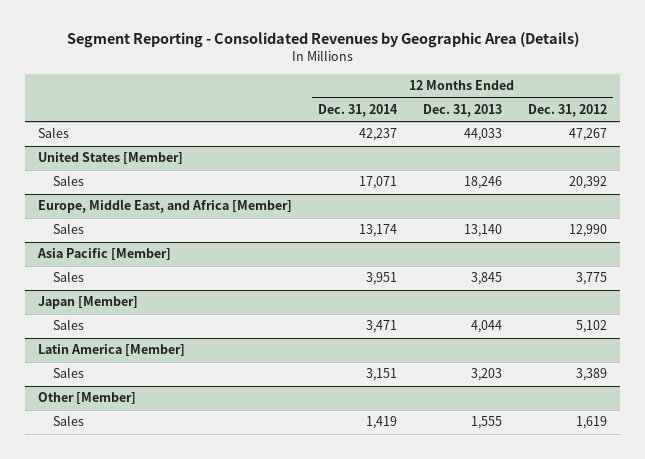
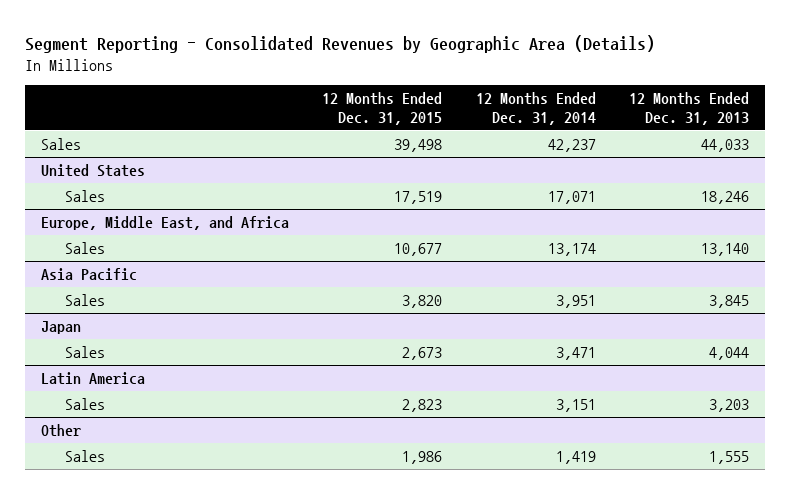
[527,104,607,118] Dec. 31, 2012 -> none
none -> [322,92,443,125] 12 Months Ended Dec. 31, 2015
[38,152,184,165] United States [Member] -> [41,164,146,178] United States
[38,199,293,214] Europe, Middle East, and Africa [Member] -> [41,216,290,231] Europe, Middle East, and Africa
[37,248,172,261] Asia Pacific [Member] -> [41,268,138,282] Asia Pacific
[38,296,139,310] Japan [Member] -> [41,321,82,335] Japan
[38,344,186,357] Latin America [Member] -> [41,372,146,386] Latin America
[38,392,137,405] Other [Member] -> [41,424,82,438] Other

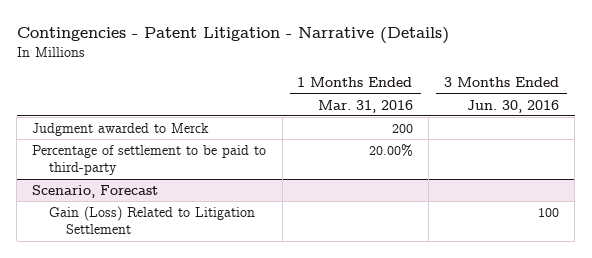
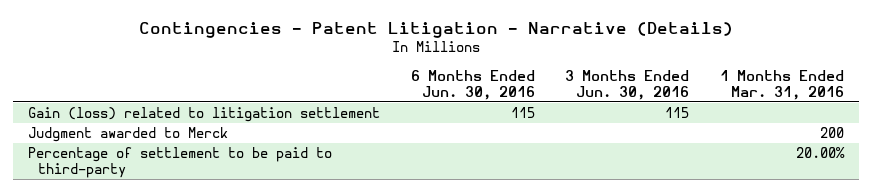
none -> [410,70,535,101] 6 Months Ended Jun. 30, 2016
none -> [28,107,381,123] Gain (loss) related to litigation settlement
[32,184,159,198] Scenario, Forecast -> none
[49,205,256,235] Gain (Loss) Related to Litigation Settlement -> none

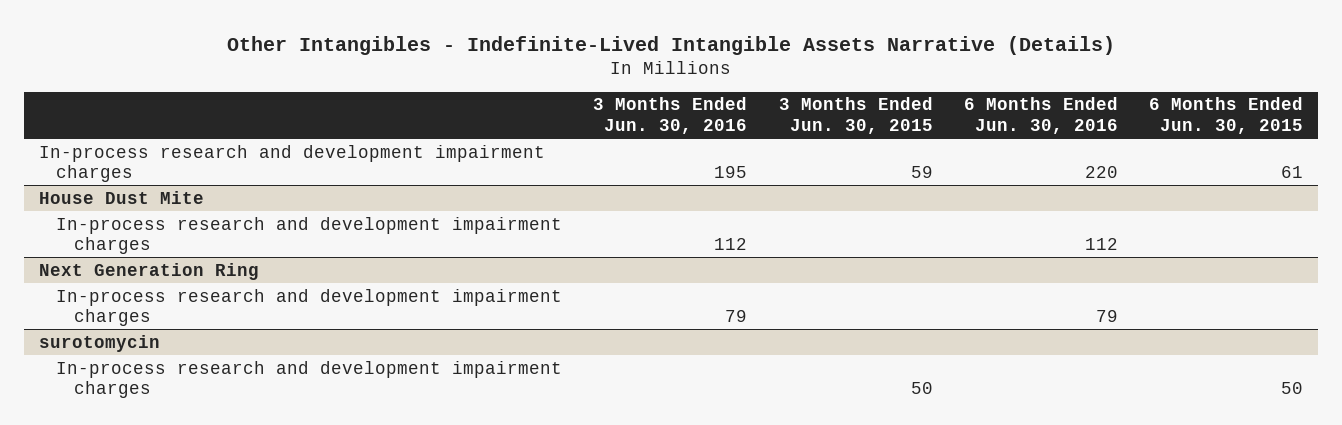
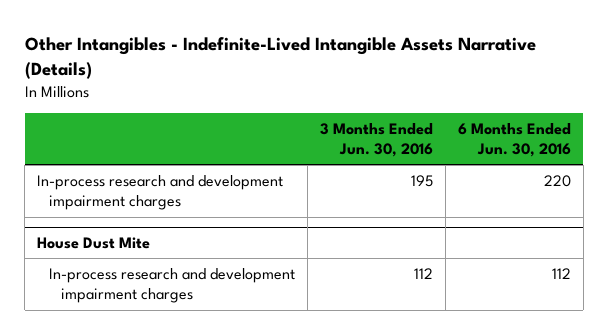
[778,97,933,134] 3 Months Ended Jun. 30, 2015 -> none
[1148,97,1303,134] 6 Months Ended Jun. 30, 2015 -> none
[39,262,260,280] Next Generation Ring -> none
[56,288,563,327] In-process research and development impairment charges -> none
[39,334,161,352] surotomycin -> none
[56,360,563,399] In-process research and development impairment charges -> none

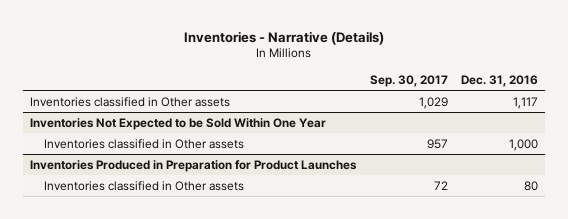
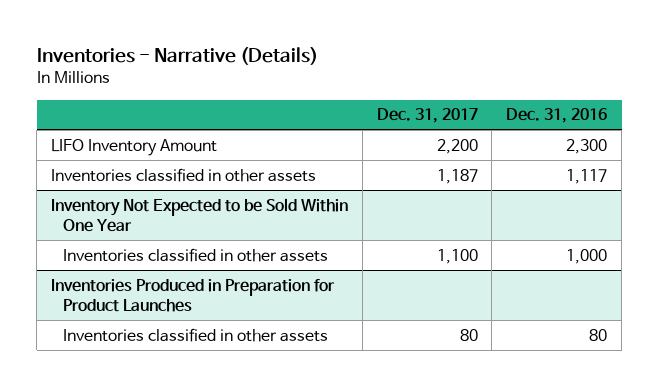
[369,74,448,87] Sep. 30, 2017 -> none
none -> [376,108,478,124] Dec. 31, 2017
none -> [50,138,217,156] LIFO Inventory Amount
[30,96,231,107] Inventories classified in Other assets -> [50,167,316,182] Inventories classified in other assets
[30,117,327,130] Inventories Not Expected to be Sold Within One Year -> [50,197,348,233] Inventory Not Expected to be Sold Within One Year
[43,138,244,149] Inventories classified in Other assets -> [62,247,328,262] Inventories classified in other assets
[43,180,244,191] Inventories classified in Other assets -> [62,327,328,342] Inventories classified in other assets

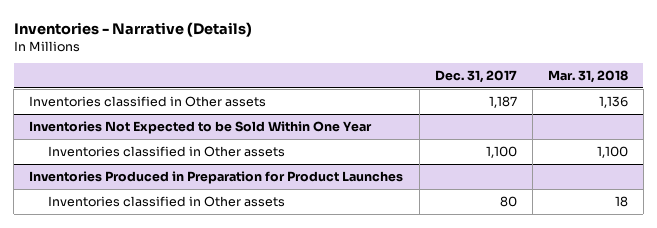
[506,108,608,124] Dec. 31, 2016 -> none
none -> [547,70,628,84] Mar. 31, 2018
[50,138,217,156] LIFO Inventory Amount -> none
[50,167,316,182] Inventories classified in other assets -> [29,95,267,107] Inventories classified in Other assets
[50,197,348,233] Inventory Not Expected to be Sold Within One Year -> [29,120,373,134] Inventories Not Expected to be Sold Within One Year
[62,247,328,262] Inventories classified in other assets -> [48,145,286,157] Inventories classified in Other assets
[62,327,328,342] Inventories classified in other assets -> [48,195,286,207] Inventories classified in Other assets

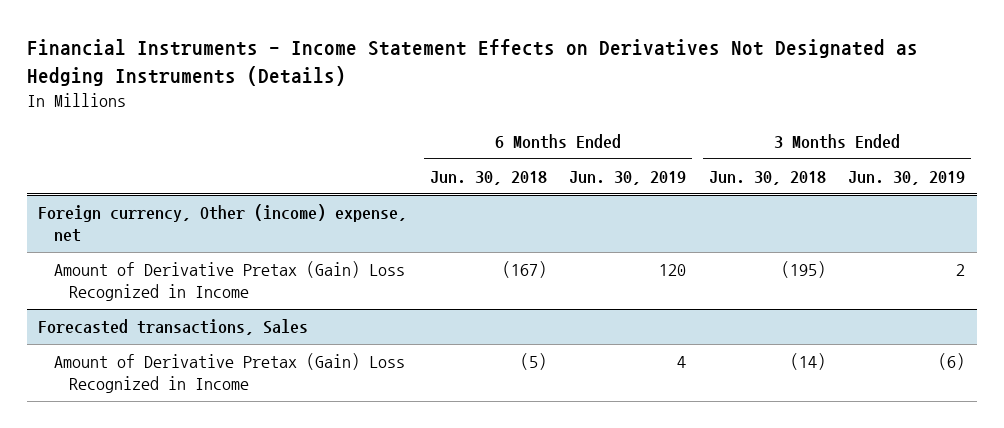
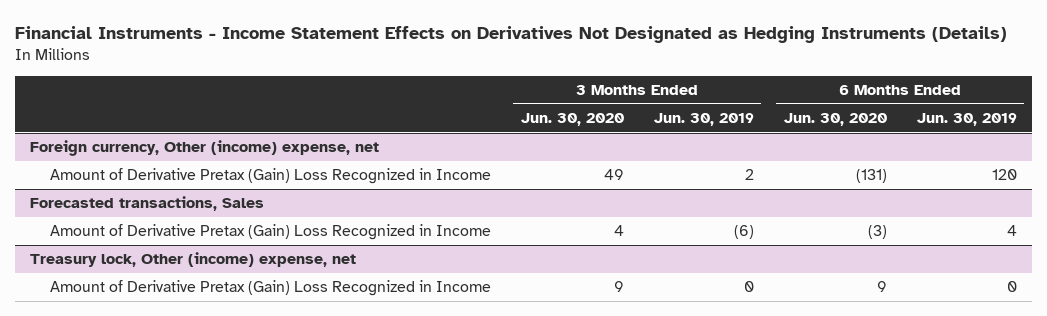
[429,170,547,185] Jun. 30, 2018 -> none
[708,170,826,185] Jun. 30, 2018 -> none
none -> [520,112,624,126] Jun. 30, 2020
none -> [783,112,887,126] Jun. 30, 2020
none -> [30,252,357,268] Treasury lock, Other (income) expense, net
none -> [49,280,491,297] Amount of Derivative Pretax (Gain) Loss Recognized in Income

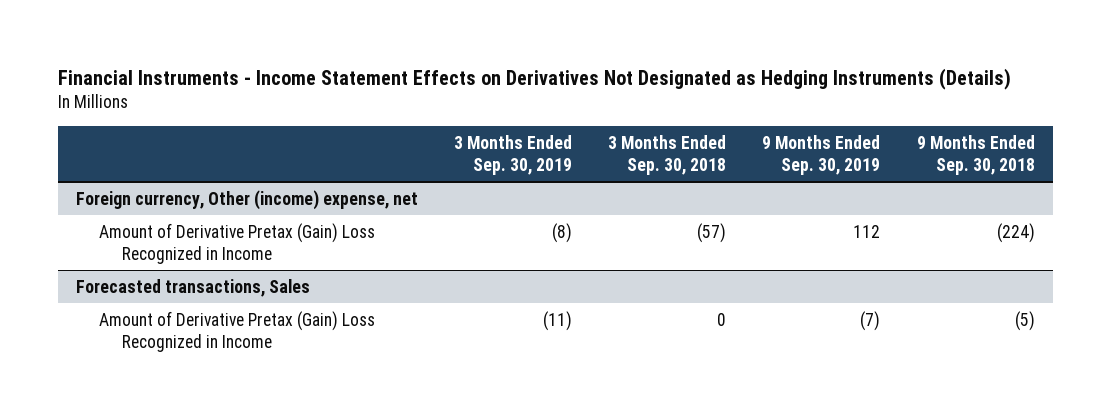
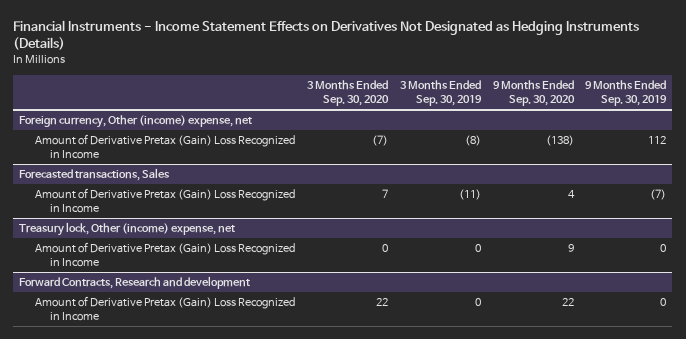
[608,134,727,175] 3 Months Ended Sep. 30, 2018 -> none
[916,134,1035,175] 9 Months Ended Sep. 30, 2018 -> none
none -> [306,79,389,106] 3 Months Ended Sep. 30, 2020
none -> [492,79,575,106] 9 Months Ended Sep. 30, 2020
none -> [19,222,236,237] Treasury lock, Other (income) expense, net
none -> [34,242,295,268] Amount of Derivative Pretax (Gain) Loss Recognized in Income
none -> [19,276,251,290] Forward Contracts, Research and development
none -> [34,296,295,322] Amount of Derivative Pretax (Gain) Loss Recognized in Income

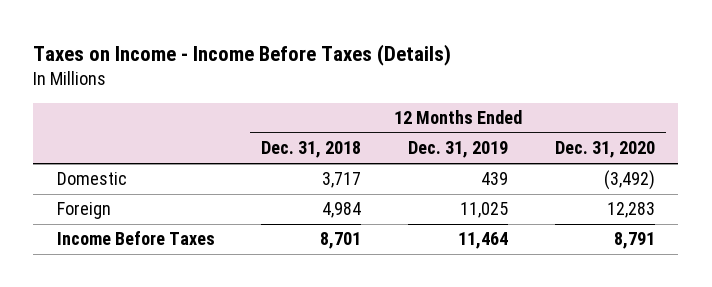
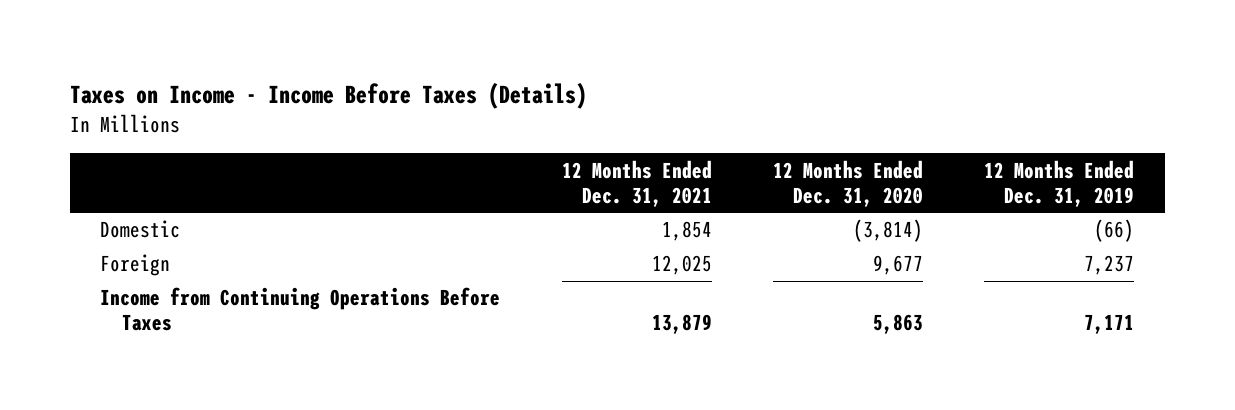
[261,141,362,159] Dec. 31, 2018 -> none
none -> [561,159,712,207] 12 Months Ended Dec. 31, 2021
[481,172,509,186] 439 -> [1094,219,1135,243] (66)
[603,170,655,191] (3,492) -> [853,219,924,243] (3,814)
[460,202,509,219] 11,025 -> [1084,255,1135,276] 7,237
[606,202,655,219] 12,283 -> [873,255,924,276] 9,677
[56,231,215,246] Income Before Taxes -> [100,287,501,332] Income from Continuing Operations Before Taxes
[458,232,509,250] 11,464 -> [1084,314,1135,335] 7,171
[613,232,655,250] 8,791 -> [873,314,924,335] 5,863

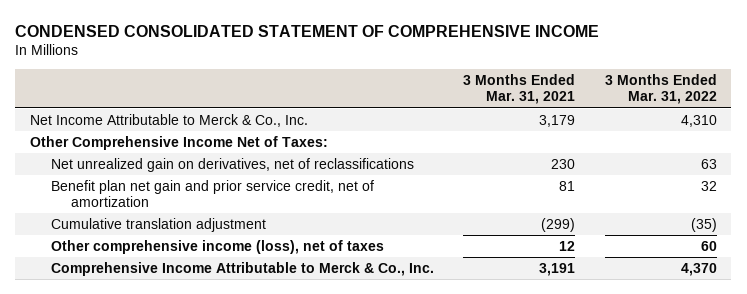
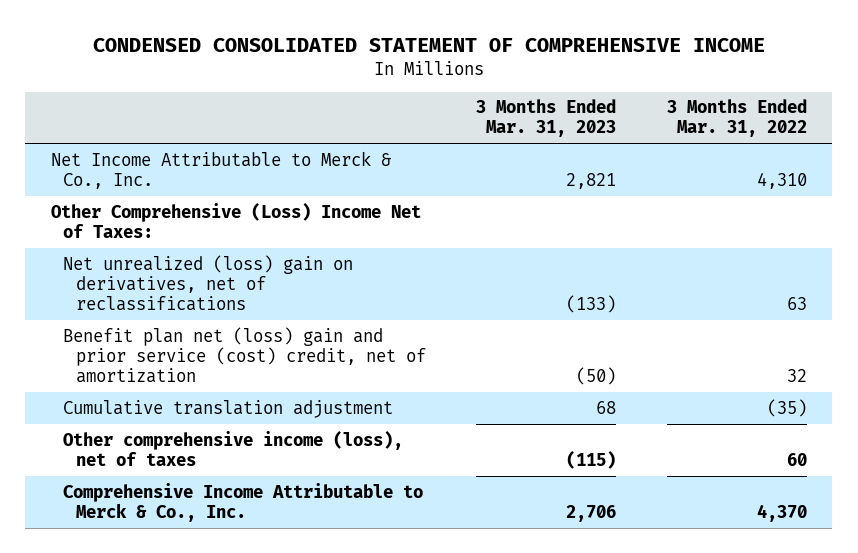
[463,73,576,105] 3 Months Ended Mar. 31, 2021 -> none
none -> [476,99,617,138] 3 Months Ended Mar. 31, 2023
[30,135,329,150] Other Comprehensive Income Net of Taxes: -> [50,202,421,238] Other Comprehensive (Loss) Income Net of Taxes:
[50,157,414,172] Net unrealized gain on derivatives, net of reclassifications -> [63,254,354,311] Net unrealized (loss) gain on derivatives, net of reclassifications
[50,179,374,208] Benefit plan net gain and prior service credit, net of amortization -> [63,326,426,383] Benefit plan net (loss) gain and prior service (cost) credit, net of amortization

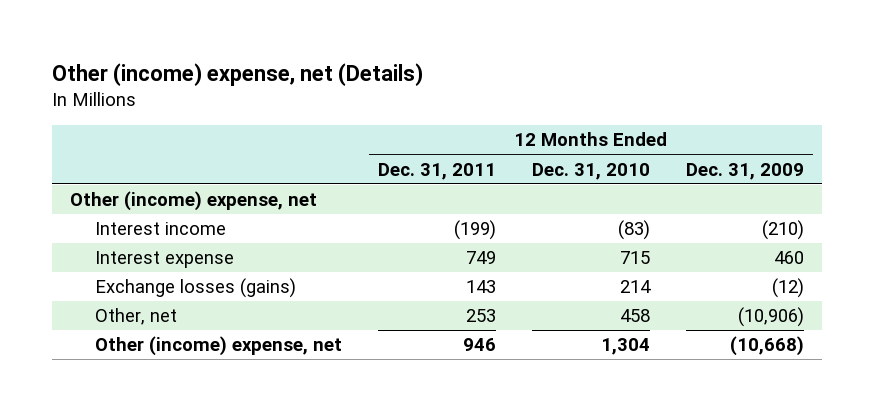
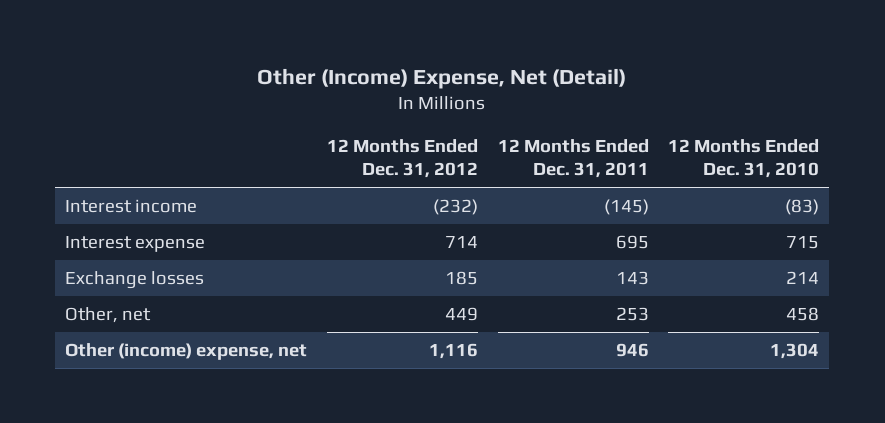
[52,63,424,87] Other (income) expense, net (Details) -> [257,68,627,90] Other (Income) Expense, Net (Detail)
[686,162,805,180] Dec. 31, 2009 -> none
none -> [326,138,478,179] 12 Months Ended Dec. 31, 2012
[70,191,318,212] Other (income) expense, net -> none
[454,220,497,241] (199) -> [603,199,649,216] (145)
[466,251,497,265] 749 -> [615,235,649,250] 695
[95,278,297,299] Exchange losses (gains) -> [65,271,205,290] Exchange losses

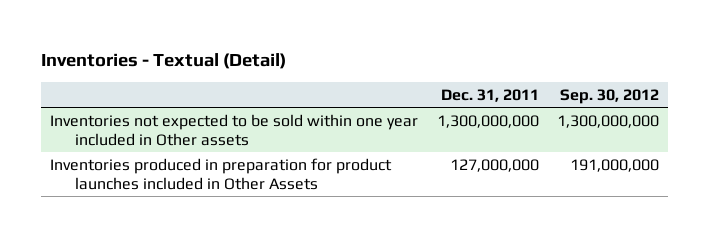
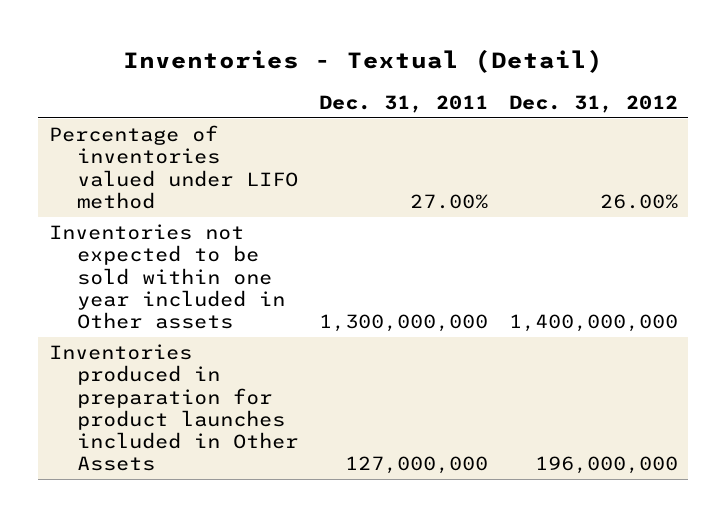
[559,89,659,105] Sep. 30, 2012 -> none
none -> [508,95,678,114] Dec. 31, 2012
none -> [48,125,298,209] Percentage of inventories valued under LIFO method

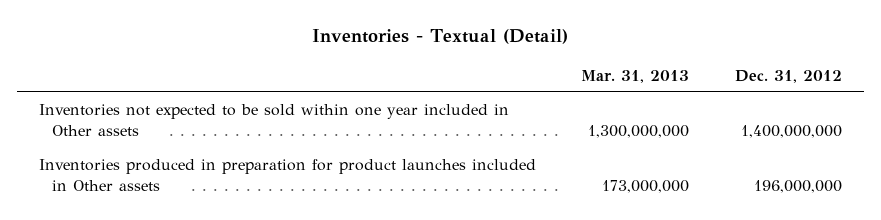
[318,95,488,114] Dec. 31, 2011 -> none
none -> [581,69,690,83] Mar. 31, 2013
[48,125,298,209] Percentage of inventories valued under LIFO method -> none
[48,344,298,472] Inventories produced in preparation for product launches included in Other Assets -> [39,159,537,192] Inventories produced in preparation for product launches included in Other assets

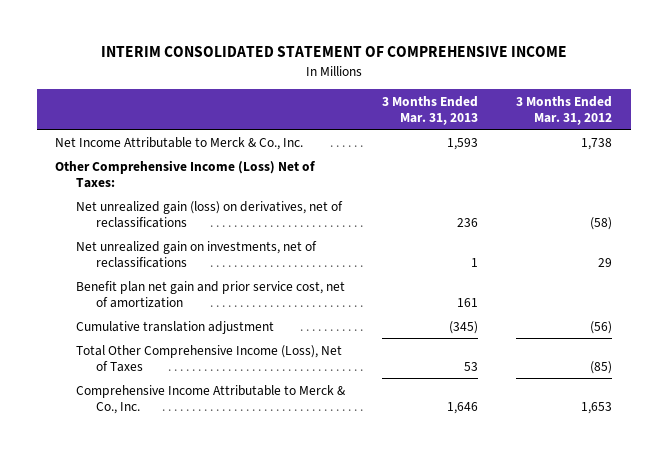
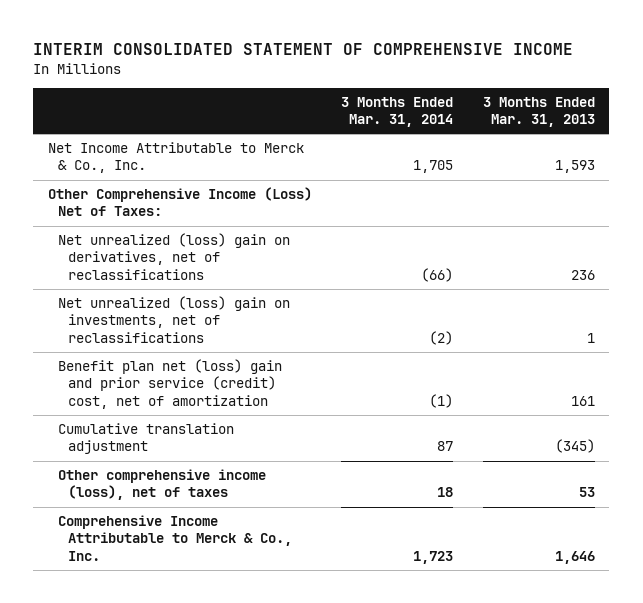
[516,95,613,125] 3 Months Ended Mar. 31, 2012 -> none
none -> [341,96,454,128] 3 Months Ended Mar. 31, 2014
[75,200,343,228] Net unrealized gain (loss) on derivatives, net of reclassifications -> [58,233,291,280] Net unrealized (loss) gain on derivatives, net of reclassifications
[75,240,317,268] Net unrealized gain on investments, net of reclassifications -> [58,296,291,343] Net unrealized (loss) gain on investments, net of reclassifications
[75,280,345,308] Benefit plan net gain and prior service cost, net of amortization -> [58,359,283,409] Benefit plan net (loss) gain and prior service (credit) cost, net of amortization
[75,344,342,372] Total Other Comprehensive Income (Loss), Net of Taxes -> [58,469,267,501] Other comprehensive income (loss), net of taxes

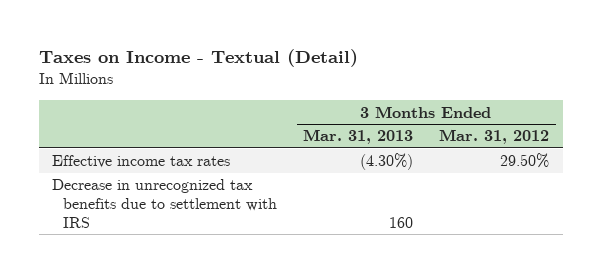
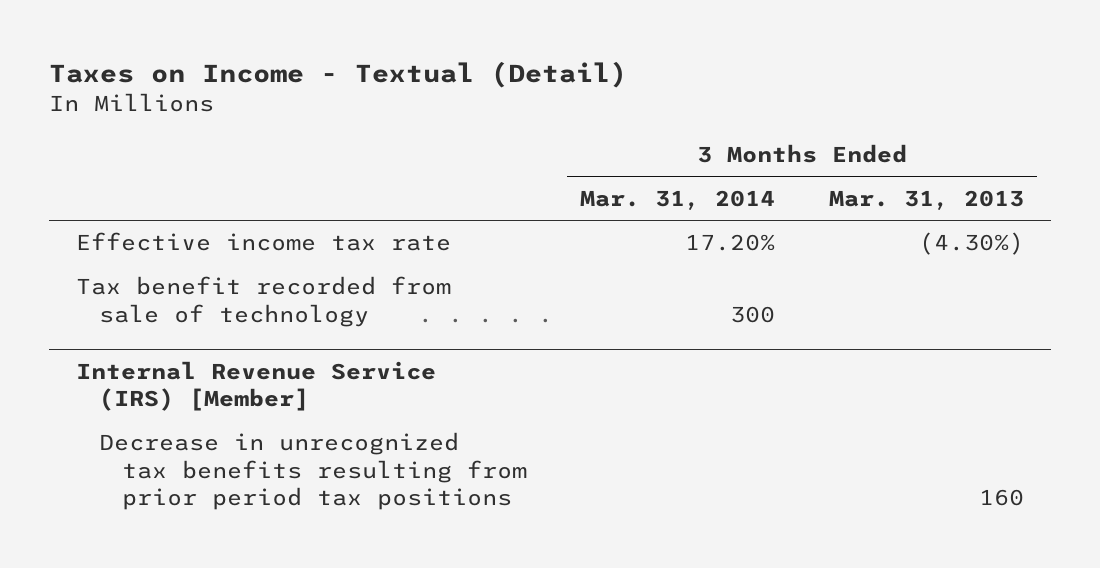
[439,129,550,145] Mar. 31, 2012 -> none
none -> [580,189,776,210] Mar. 31, 2014
[51,155,230,169] Effective income tax rates -> [76,232,452,252] Effective income tax rate
none -> [76,276,452,327] Tax benefit recorded from sale of technology
none -> [76,361,437,412] Internal Revenue Service (IRS) [Member]
[51,179,278,228] Decrease in unrecognized tax benefits due to settlement with IRS -> [98,432,527,510] Decrease in unrecognized tax benefits resulting from prior period tax positions

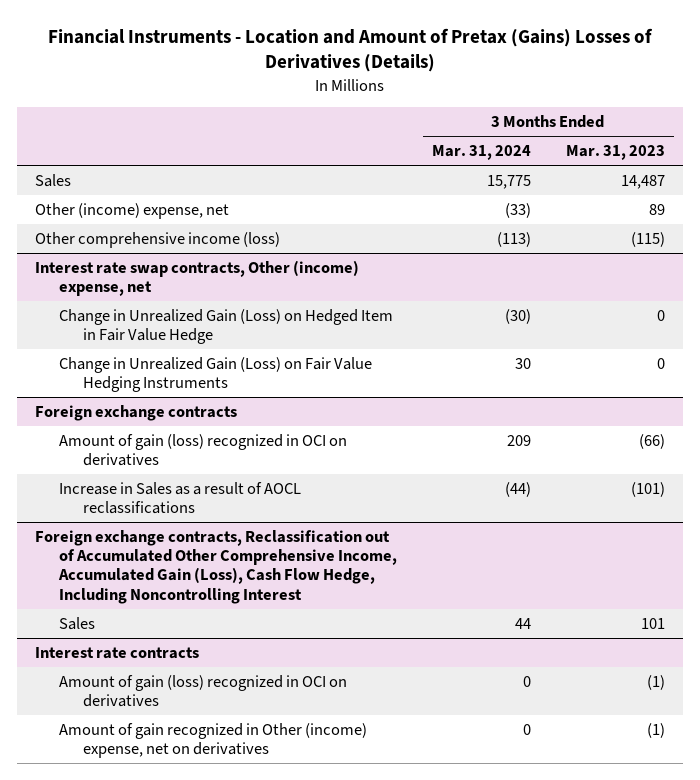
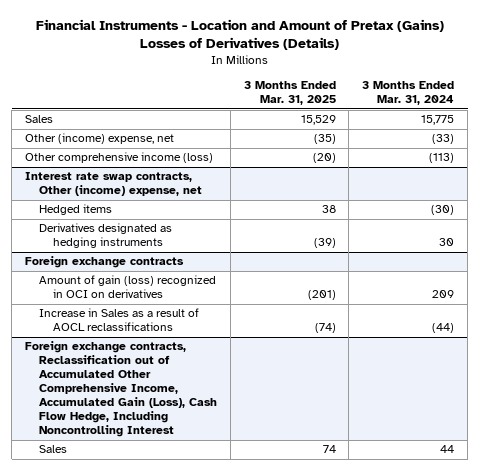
[565,145,665,161] Mar. 31, 2023 -> none
none -> [243,81,336,106] 3 Months Ended Mar. 31, 2025
[58,308,393,345] Change in Unrealized Gain (Loss) on Hedged Item in Fair Value Hedge -> [39,204,113,216] Hedged items
[58,356,372,393] Change in Unrealized Gain (Loss) on Fair Value Hedging Instruments -> [39,223,173,249] Derivatives designated as hedging instruments
[34,646,199,659] Interest rate contracts -> none
[58,674,347,708] Amount of gain (loss) recognized in OCI on derivatives -> none
[58,722,367,759] Amount of gain recognized in Other (income) expense, net on derivatives -> none

